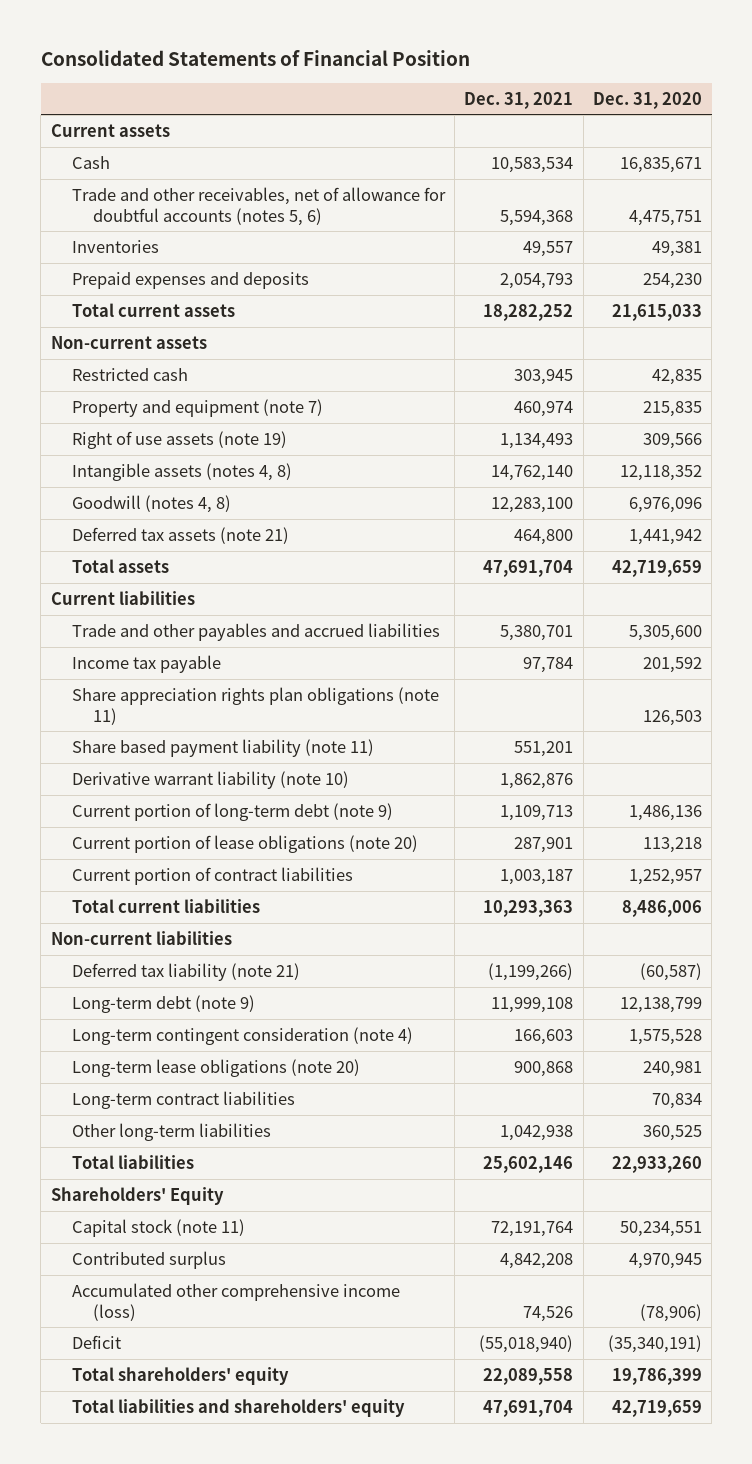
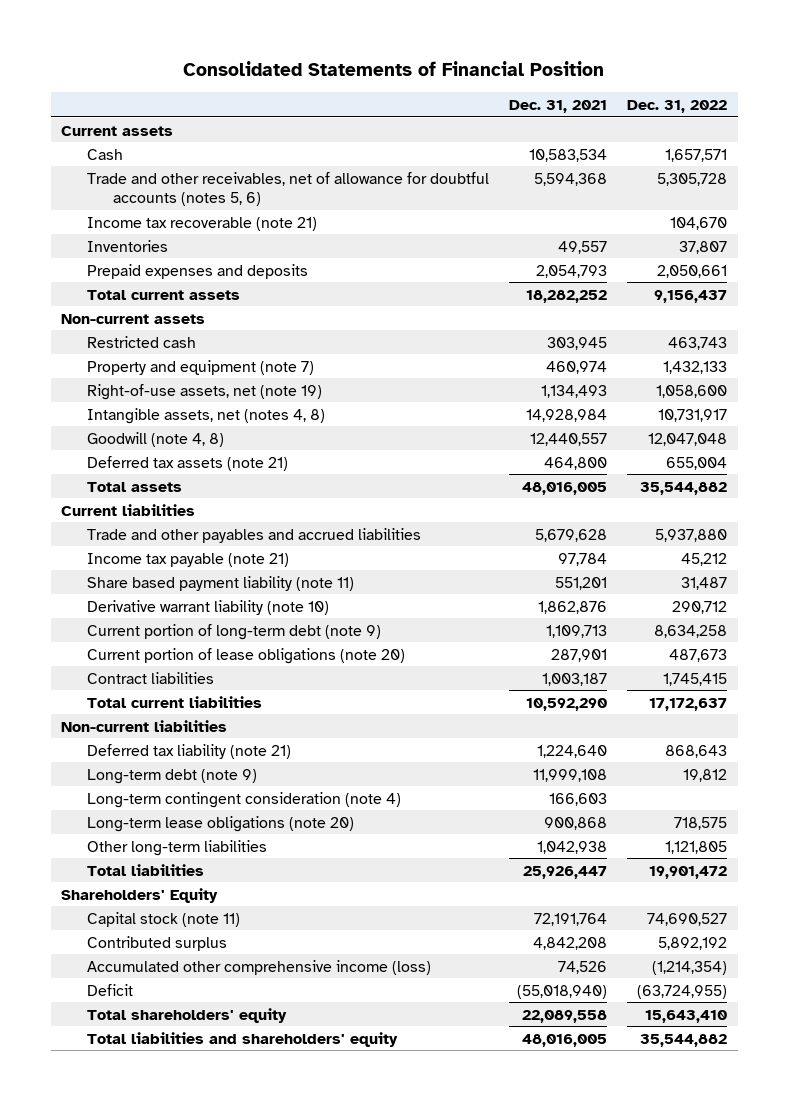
[592,91,702,109] Dec. 31, 2020 -> none
none -> [627,99,728,113] Dec. 31, 2022
none -> [86,216,317,231] Income tax recoverable (note 21)
[71,430,287,449] Right of use assets (note 19) -> [86,383,322,400] Right-of-use assets, net (note 19)
[71,462,292,481] Intangible assets (notes 4, 8) -> [86,407,325,424] Intangible assets, net (notes 4, 8)
[491,464,574,481] 14,762,140 -> [526,408,608,422] 14,928,984
[71,494,231,513] Goodwill (notes 4, 8) -> [86,431,224,447] Goodwill (note 4, 8)
[491,496,574,513] 12,283,100 -> [530,432,608,446] 12,440,557
[483,559,574,577] 47,691,704 -> [522,481,608,495] 48,016,005
[71,686,439,725] Share appreciation rights plan obligations (note 11) -> none
[500,624,574,641] 5,380,701 -> [535,528,608,542] 5,679,628
[71,654,221,673] Income tax payable -> [86,552,289,567] Income tax payable (note 21)
[71,866,353,885] Current portion of contract liabilities -> [86,671,214,684] Contract liabilities
[483,899,574,917] 10,293,363 -> [526,697,608,711] 10,592,290
[488,962,574,981] (1,199,266) -> [537,744,608,758] 1,224,640
[71,1090,295,1109] Long-term contract liabilities -> none
[483,1155,574,1173] 25,602,146 -> [523,865,608,879] 25,926,447
[483,1399,574,1417] 47,691,704 -> [522,1033,608,1047] 48,016,005

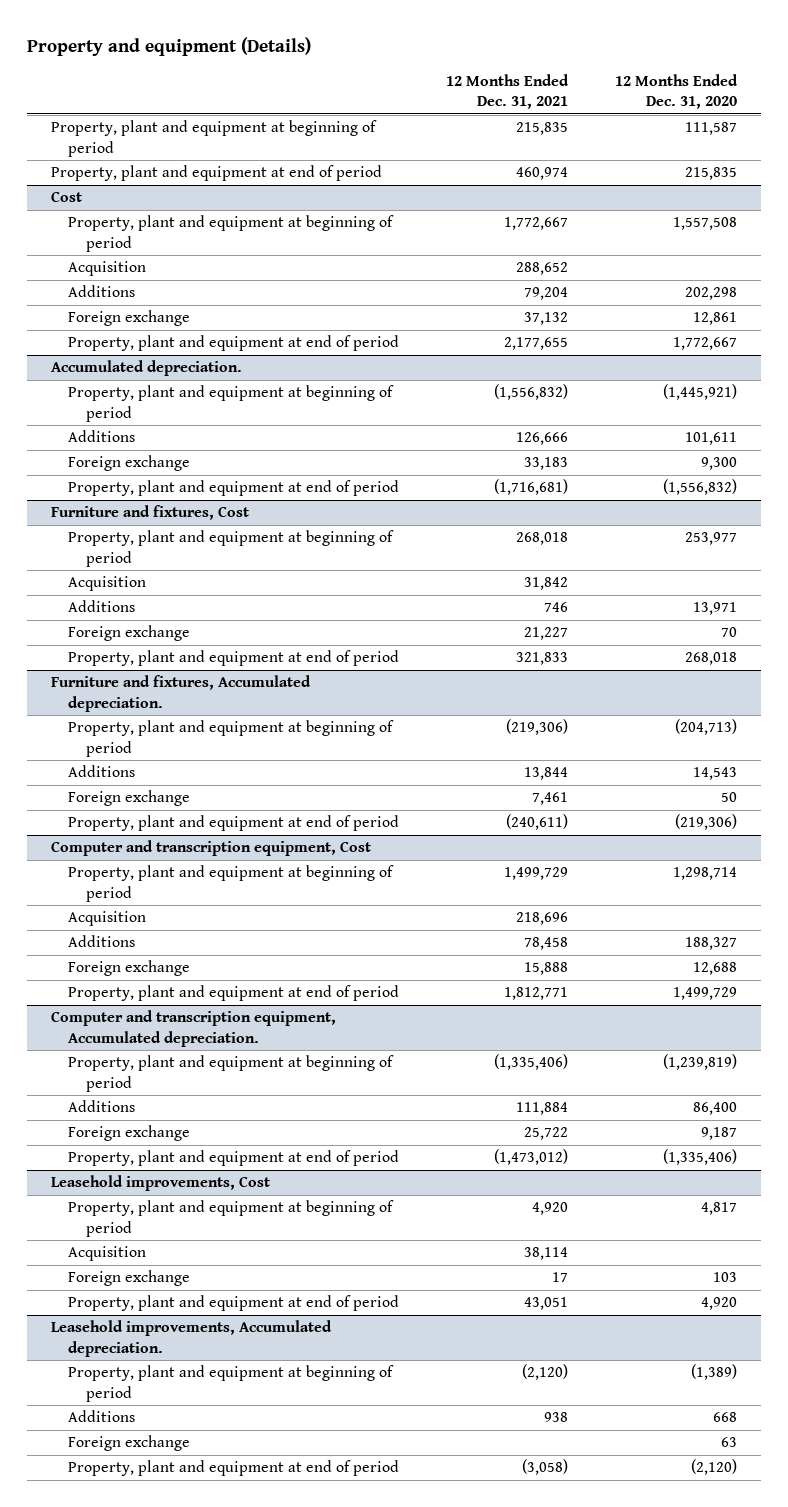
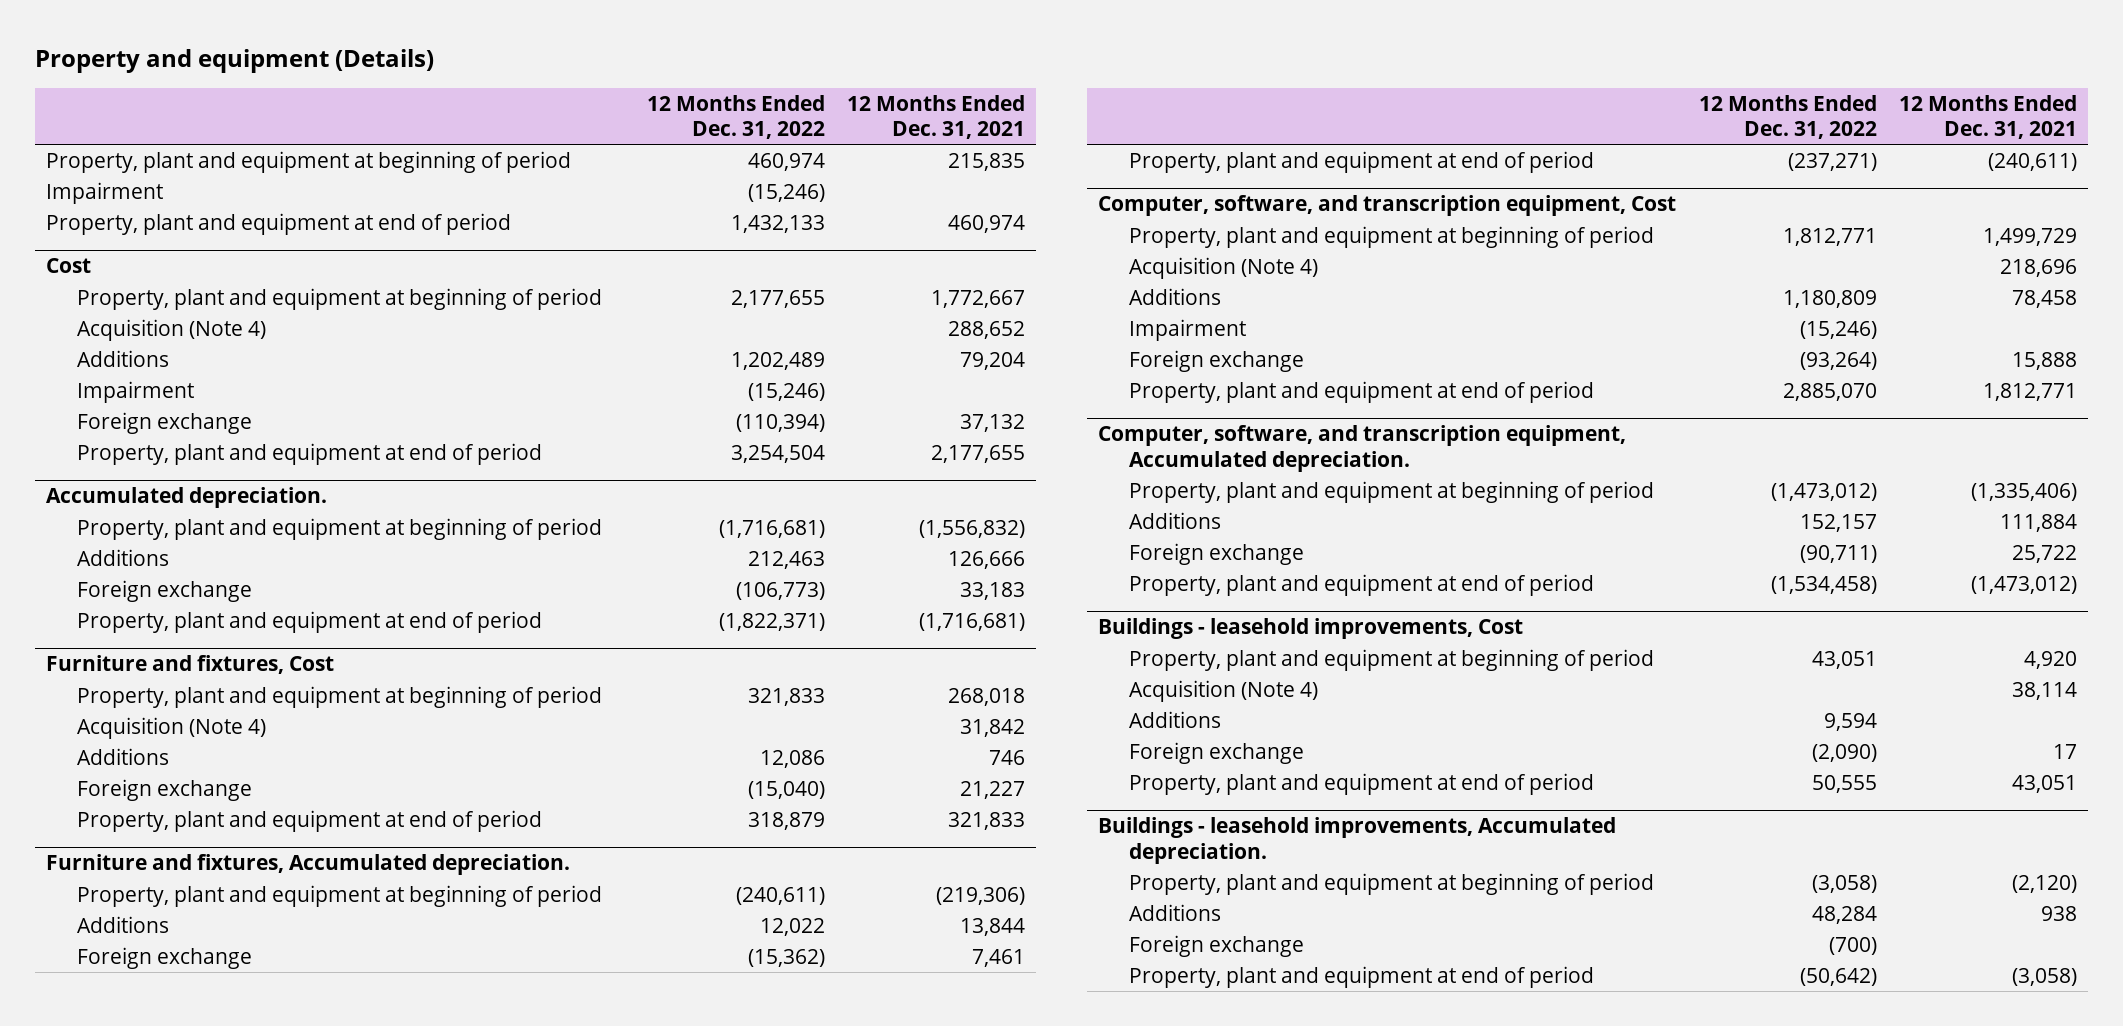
[615,73,739,110] 12 Months Ended Dec. 31, 2020 -> none
none -> [646,94,825,140] 12 Months Ended Dec. 31, 2022
none -> [46,181,164,204] Impairment
[68,261,147,277] Acquisition -> [76,318,266,341] Acquisition (Note 4)
none -> [76,380,194,403] Impairment
[68,576,147,592] Acquisition -> [76,716,266,739] Acquisition (Note 4)
[50,840,371,857] Computer and transcription equipment, Cost -> [1098,195,1677,217] Computer, software, and transcription equipment, Cost
[68,911,147,927] Acquisition -> [1128,256,1318,279] Acquisition (Note 4)
none -> [1128,318,1246,341] Impairment
[50,1010,336,1047] Computer and transcription equipment, Accumulated depreciation. -> [1098,425,1627,472] Computer, software, and transcription equipment, Accumulated depreciation.
[50,1175,270,1192] Leasehold improvements, Cost -> [1098,618,1524,640] Buildings - leasehold improvements, Cost
[68,1246,147,1262] Acquisition -> [1128,679,1318,702] Acquisition (Note 4)
none -> [1128,710,1221,728] Additions
[50,1320,332,1357] Leasehold improvements, Accumulated depreciation. -> [1098,817,1617,864] Buildings - leasehold improvements, Accumulated depreciation.

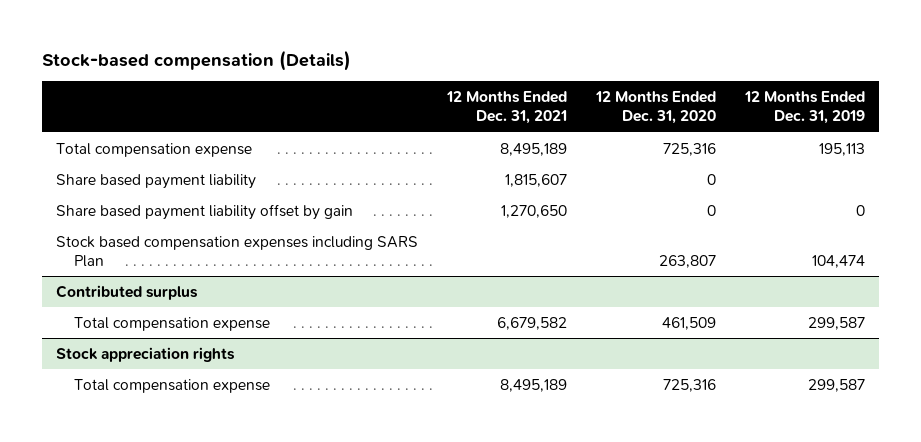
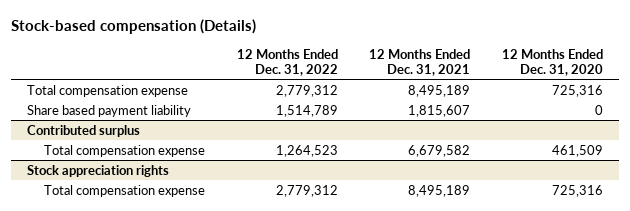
[743,91,865,125] 12 Months Ended Dec. 31, 2019 -> none
none -> [236,48,338,76] 12 Months Ended Dec. 31, 2022
[56,203,354,220] Share based payment liability offset by gain -> none
[56,235,419,267] Stock based compensation expenses including SARS Plan -> none

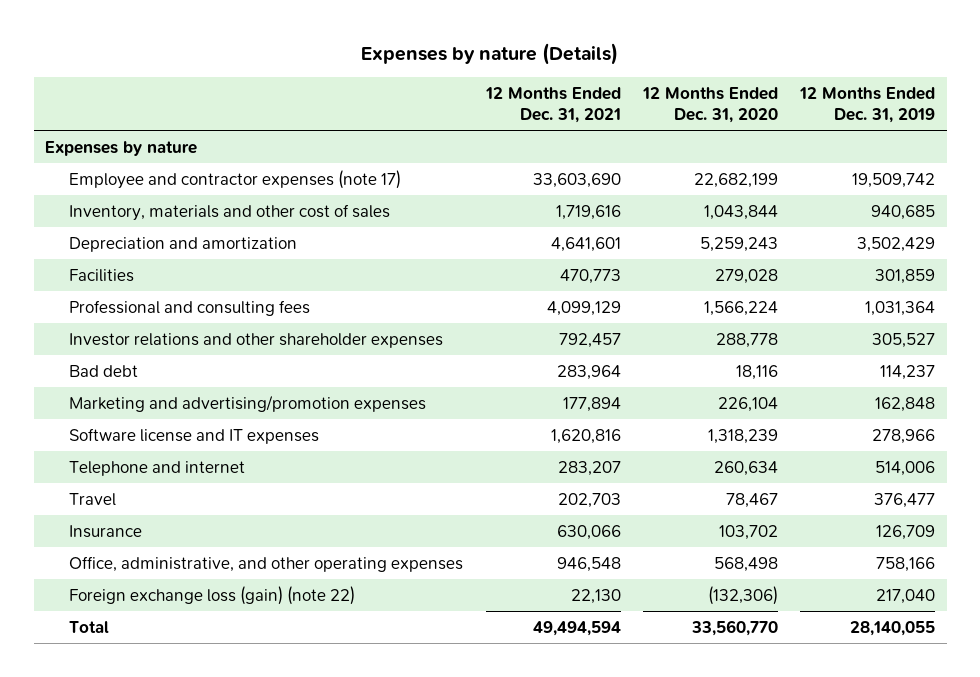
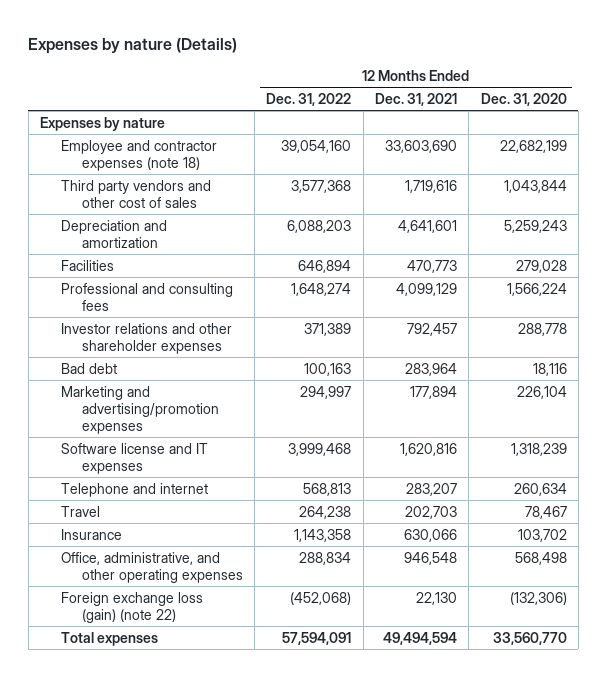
[799,87,936,124] 12 Months Ended Dec. 31, 2019 -> none
none -> [266,92,352,106] Dec. 31, 2022
[69,169,402,189] Employee and contractor expenses (note 17) -> [60,139,217,171] Employee and contractor expenses (note 18)
[69,203,391,221] Inventory, materials and other cost of sales -> [60,179,211,208] Third party vendors and other cost of sales
[69,620,110,633] Total -> [60,631,158,646] Total expenses

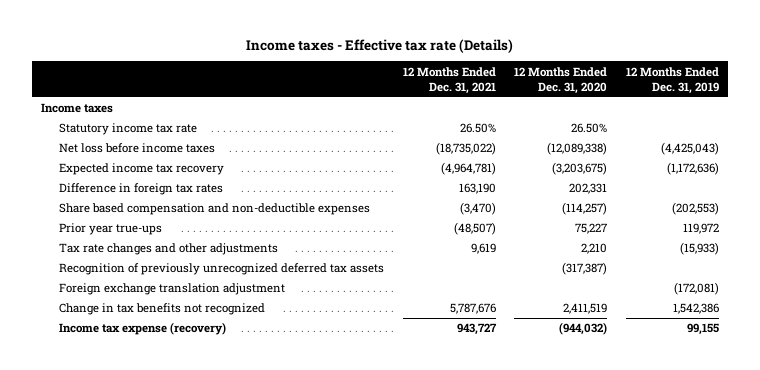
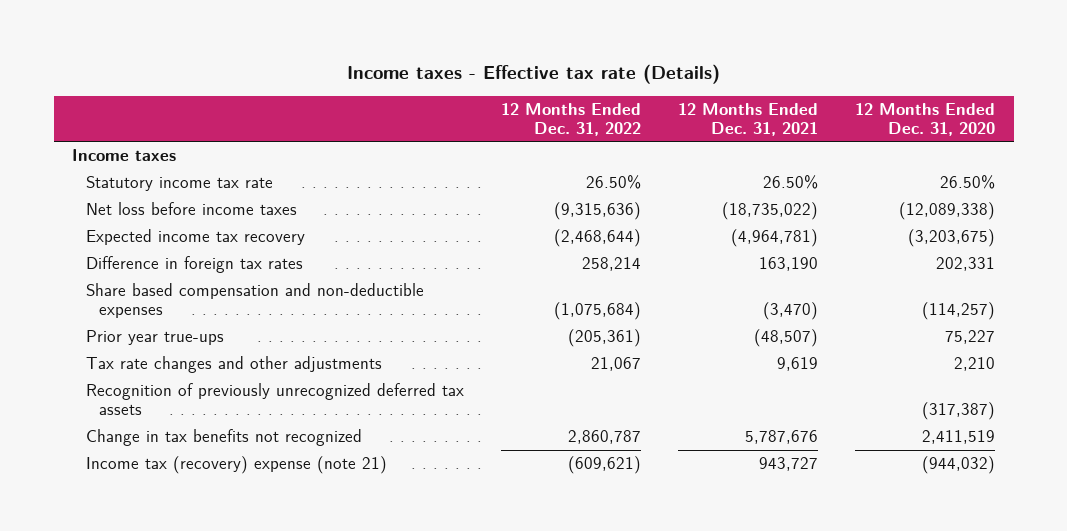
[625,66,719,94] 12 Months Ended Dec. 31, 2019 -> none
none -> [500,102,641,136] 12 Months Ended Dec. 31, 2022
[59,283,286,296] Foreign exchange translation adjustment -> none
[59,322,227,336] Income tax expense (recovery) -> [85,456,387,475] Income tax (recovery) expense (note 21)

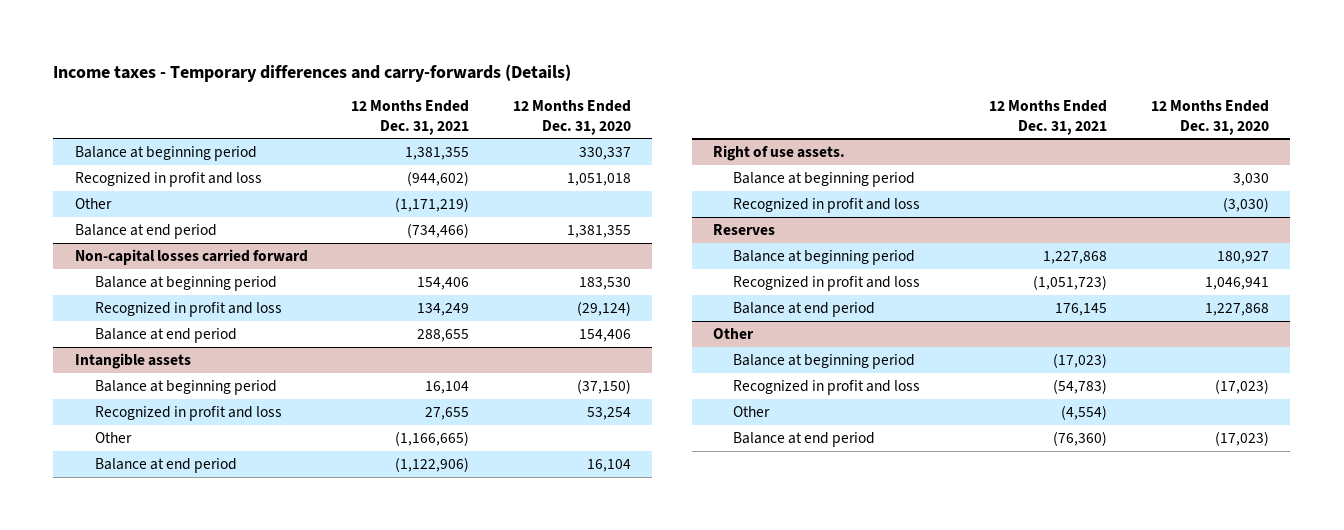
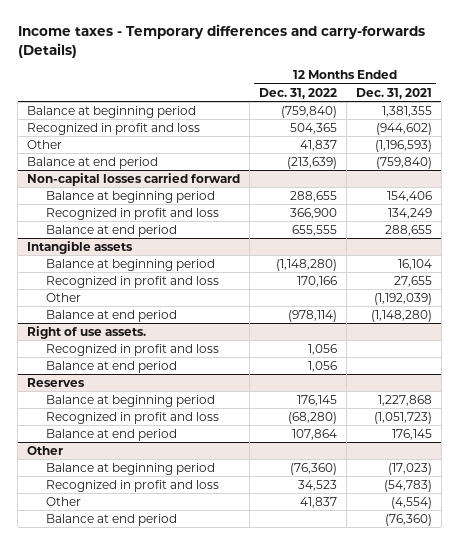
[512,100,631,135] 12 Months Ended Dec. 31, 2020 -> none
none -> [258,87,337,99] Dec. 31, 2022
[395,196,470,212] (1,171,219) -> [374,139,432,152] (1,196,593)
[407,222,470,238] (734,466) -> [375,156,432,169] (759,840)
[395,430,470,446] (1,166,665) -> [373,292,432,305] (1,192,039)
[395,456,470,472] (1,122,906) -> [370,309,432,322] (1,148,280)
[733,171,916,187] Balance at beginning period -> none
none -> [45,360,177,373] Balance at end period

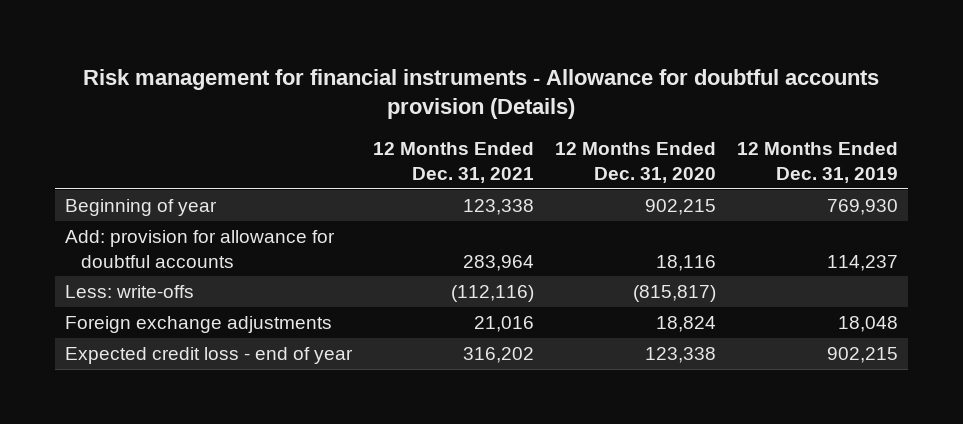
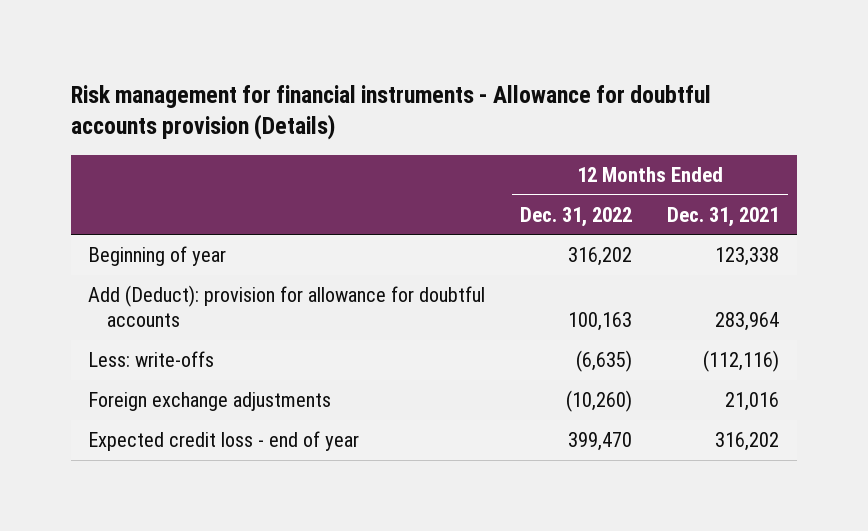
[554,142,716,184] 12 Months Ended Dec. 31, 2020 -> none
[736,142,898,184] 12 Months Ended Dec. 31, 2019 -> none
none -> [520,206,633,227] Dec. 31, 2022
[65,230,336,268] Add: provision for allowance for doubtful accounts -> [88,285,486,327] Add (Deduct): provision for allowance for doubtful accounts

